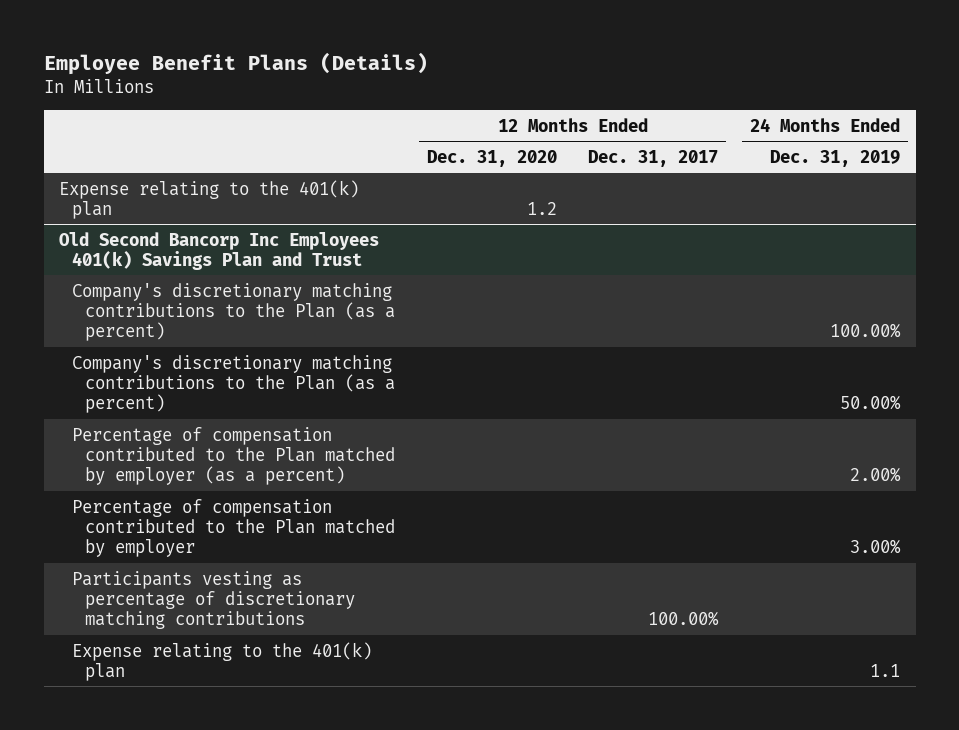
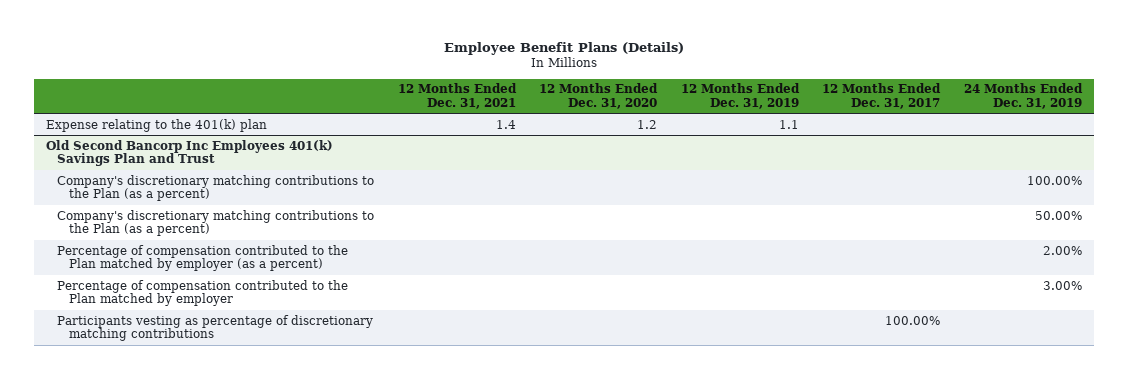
none -> [397,83,517,110] 12 Months Ended Dec. 31, 2021
none -> [680,83,800,110] 12 Months Ended Dec. 31, 2019
[72,641,373,681] Expense relating to the 401(k) plan -> none

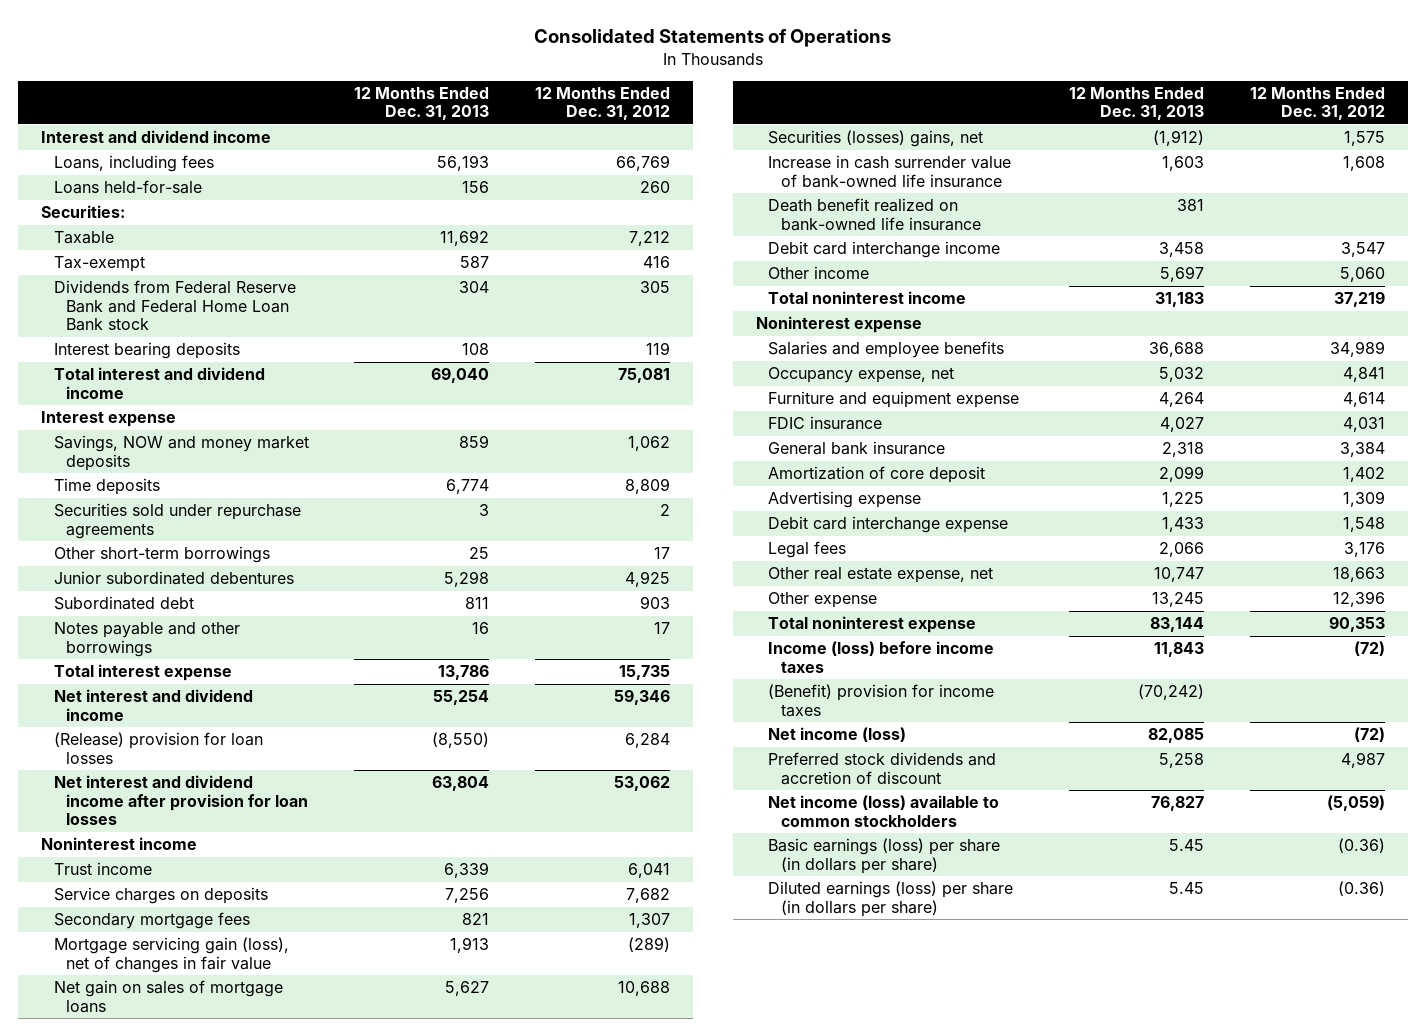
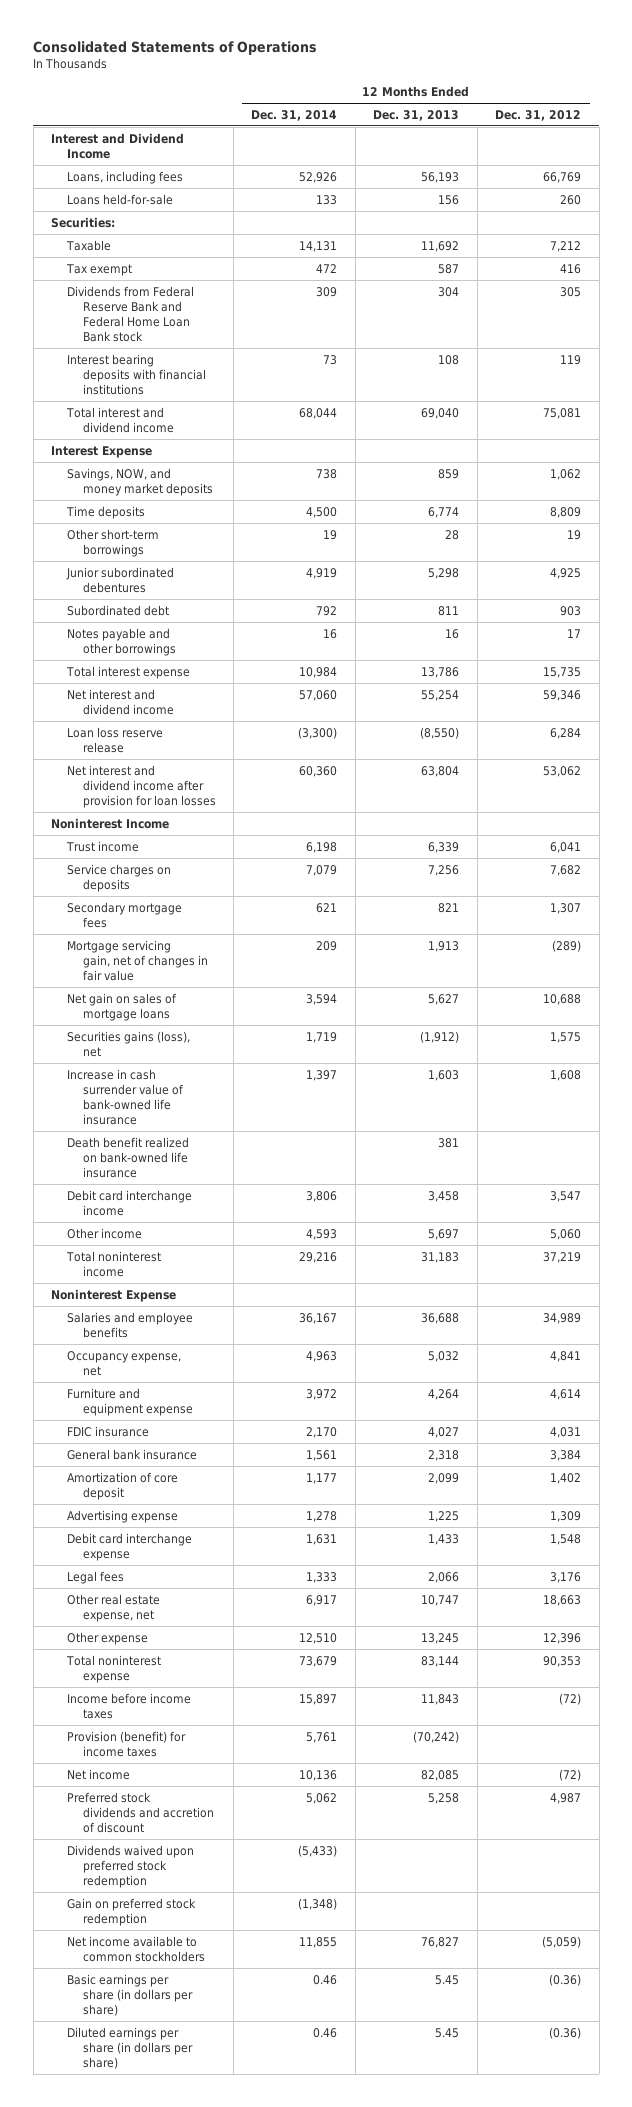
none -> [251,109,338,121] Dec. 31, 2014
[41,130,272,144] Interest and dividend income -> [51,132,185,159] Interest and Dividend Income
[53,256,145,273] Tax-exempt -> [65,263,132,276] Tax exempt
[53,342,240,360] Interest bearing deposits -> [66,353,206,396] Interest bearing deposits with financial institutions
[41,411,177,428] Interest expense -> [51,445,153,458] Interest Expense
[53,435,309,471] Savings, NOW and money market deposits -> [66,467,213,496] Savings, NOW, and money market deposits
[53,503,301,539] Securities sold under repurchase agreements -> none
[469,547,490,560] 25 -> [445,529,460,540] 28
[654,547,671,560] 17 -> [567,529,582,540] 19
[53,732,263,764] (Release) provision for loan losses -> [66,726,163,753] Loan loss reserve release
[41,837,198,851] Noninterest income -> [51,817,170,829] Noninterest Income
[53,937,289,973] Mortgage servicing gain (loss), net of changes in fair value -> [66,939,208,982] Mortgage servicing gain, net of changes in fair value
[768,130,984,148] Securities (losses) gains, net -> [66,1030,190,1057] Securities gains (loss), net
[756,316,923,334] Noninterest expense -> [51,1288,177,1302] Noninterest Expense
[768,641,995,673] Income (loss) before income taxes -> [66,1692,191,1719] Income before income taxes
[768,684,995,717] (Benefit) provision for income taxes -> [66,1730,186,1757] Provision (benefit) for income taxes
[768,727,907,743] Net income (loss) -> [66,1768,130,1780] Net income
none -> [66,1844,194,1889] Dividends waived upon preferred stock redemption
none -> [66,1897,196,1926] Gain on preferred stock redemption
[768,795,1000,827] Net income (loss) available to common stockholders -> [66,1935,205,1962] Net income available to common stockholders
[768,838,1001,874] Basic earnings (loss) per share (in dollars per share) -> [66,1973,193,2017] Basic earnings per share (in dollars per share)
[768,881,1014,917] Diluted earnings (loss) per share (in dollars per share) -> [66,2026,193,2070] Diluted earnings per share (in dollars per share)

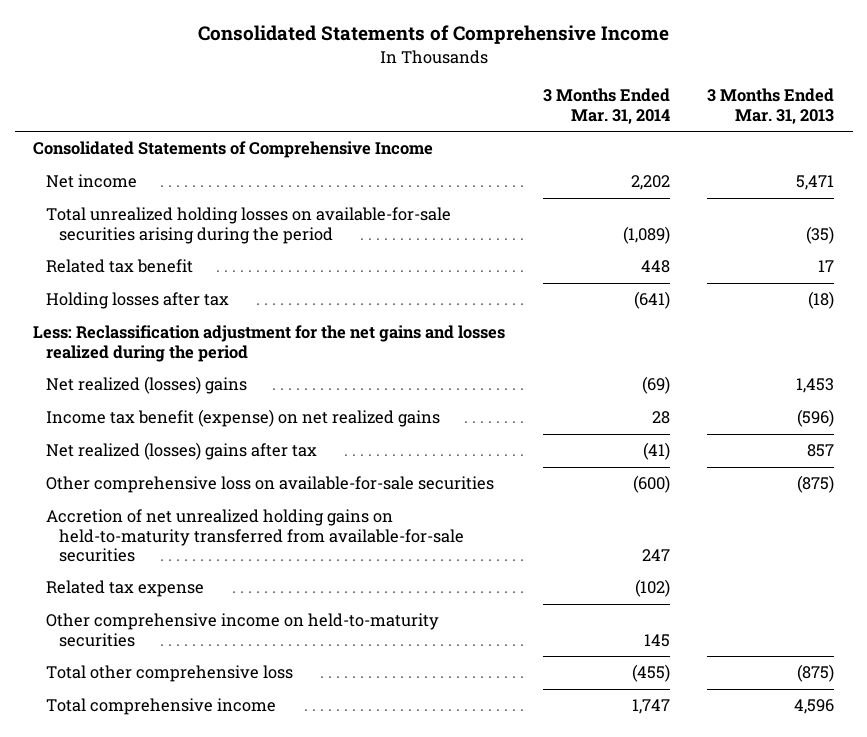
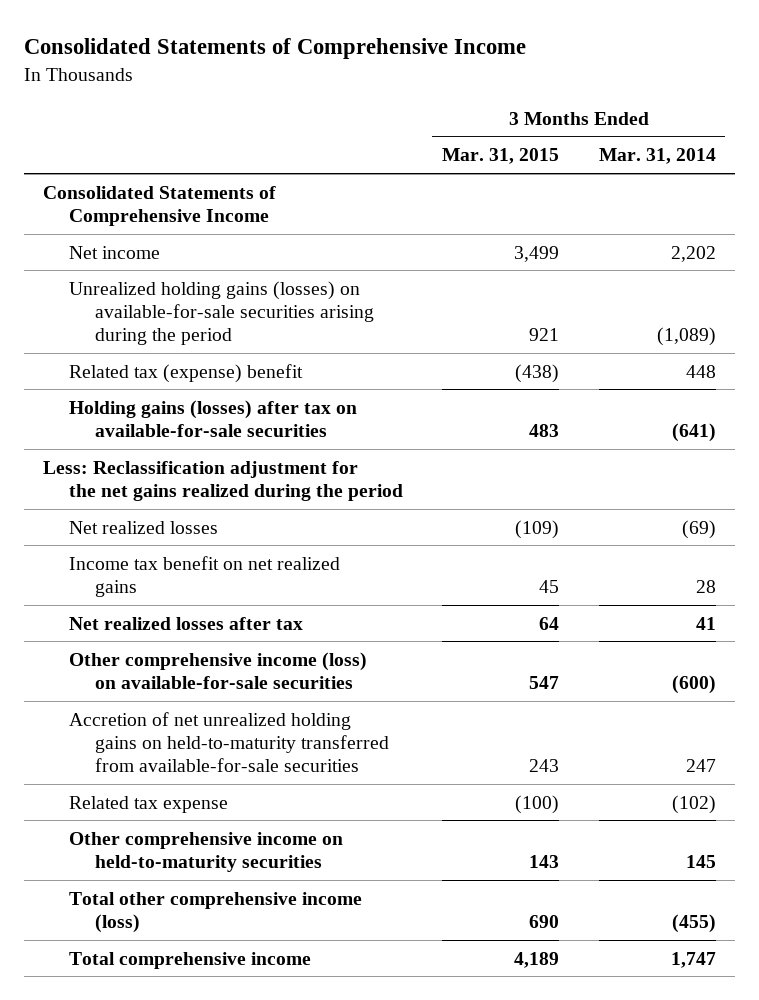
[706,88,834,124] 3 Months Ended Mar. 31, 2013 -> none
none -> [442,148,560,165] Mar. 31, 2015
[46,207,452,244] Total unrealized holding losses on available-for-sale securities arising during the period -> [68,280,374,345] Unrealized holding gains (losses) on available-for-sale securities arising during the period
[46,259,194,274] Related tax benefit -> [68,363,303,383] Related tax (expense) benefit
[46,292,230,310] Holding losses after tax -> [68,399,357,437] Holding gains (losses) after tax on available-for-sale securities
[33,325,506,362] Less: Reclassification adjustment for the net gains and losses realized during the period -> [43,460,403,501] Less: Reclassification adjustment for the net gains realized during the period
[46,376,248,395] Net realized (losses) gains -> [68,520,218,534] Net realized losses
[46,409,441,428] Income tax benefit (expense) on net realized gains -> [68,555,340,597] Income tax benefit on net realized gains
[46,442,318,461] Net realized (losses) gains after tax -> [68,616,303,630] Net realized losses after tax
[642,442,670,461] (41) -> [695,616,716,630] 41
[46,476,495,494] Other comprehensive loss on available-for-sale securities -> [68,651,367,689] Other comprehensive income (loss) on available-for-sale securities
[46,665,294,683] Total other comprehensive loss -> [68,891,362,933] Total other comprehensive income (loss)

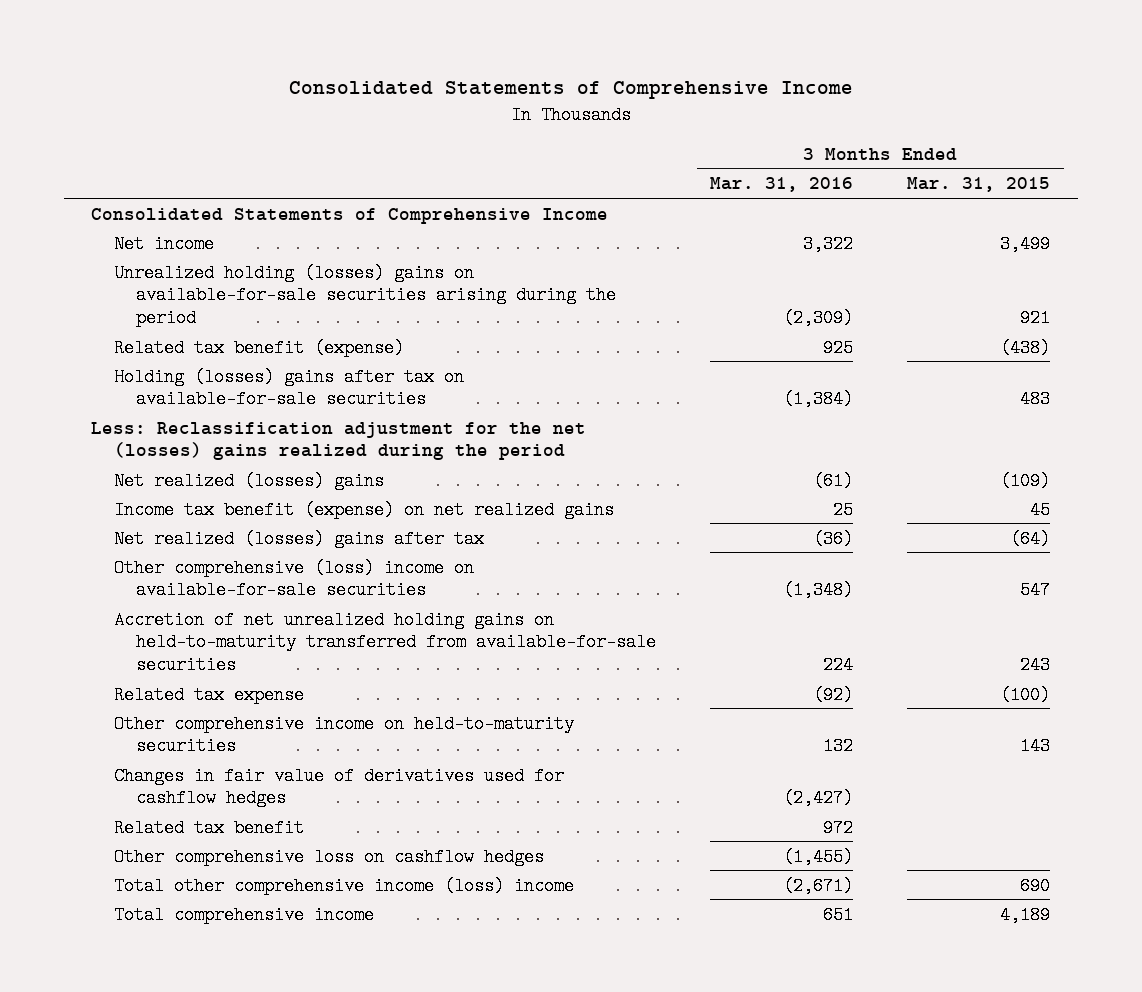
[598,148,716,165] Mar. 31, 2014 -> none
none -> [710,177,854,193] Mar. 31, 2016
[68,280,374,345] Unrealized holding gains (losses) on available-for-sale securities arising during the period -> [113,263,616,328] Unrealized holding (losses) gains on available-for-sale securities arising during the period
[68,363,303,383] Related tax (expense) benefit -> [113,338,404,357] Related tax benefit (expense)
[68,399,357,437] Holding gains (losses) after tax on available-for-sale securities -> [113,367,464,409] Holding (losses) gains after tax on available-for-sale securities
[43,460,403,501] Less: Reclassification adjustment for the net gains realized during the period -> [91,421,587,461] Less: Reclassification adjustment for the net (losses) gains realized during the period
[68,520,218,534] Net realized losses -> [113,471,384,490] Net realized (losses) gains
[68,555,340,597] Income tax benefit on net realized gains -> [113,500,614,519] Income tax benefit (expense) on net realized gains
[68,616,303,630] Net realized losses after tax -> [113,529,484,548] Net realized (losses) gains after tax
[539,616,560,630] 64 -> [1010,529,1051,548] (64)
[68,651,367,689] Other comprehensive income (loss) on available-for-sale securities -> [113,558,474,600] Other comprehensive (loss) income on available-for-sale securities
none -> [113,766,564,808] Changes in fair value of derivatives used for cashflow hedges
none -> [113,818,304,837] Related tax benefit
none -> [113,847,544,866] Other comprehensive loss on cashflow hedges
[68,891,362,933] Total other comprehensive income (loss) -> [113,876,574,895] Total other comprehensive income (loss) income

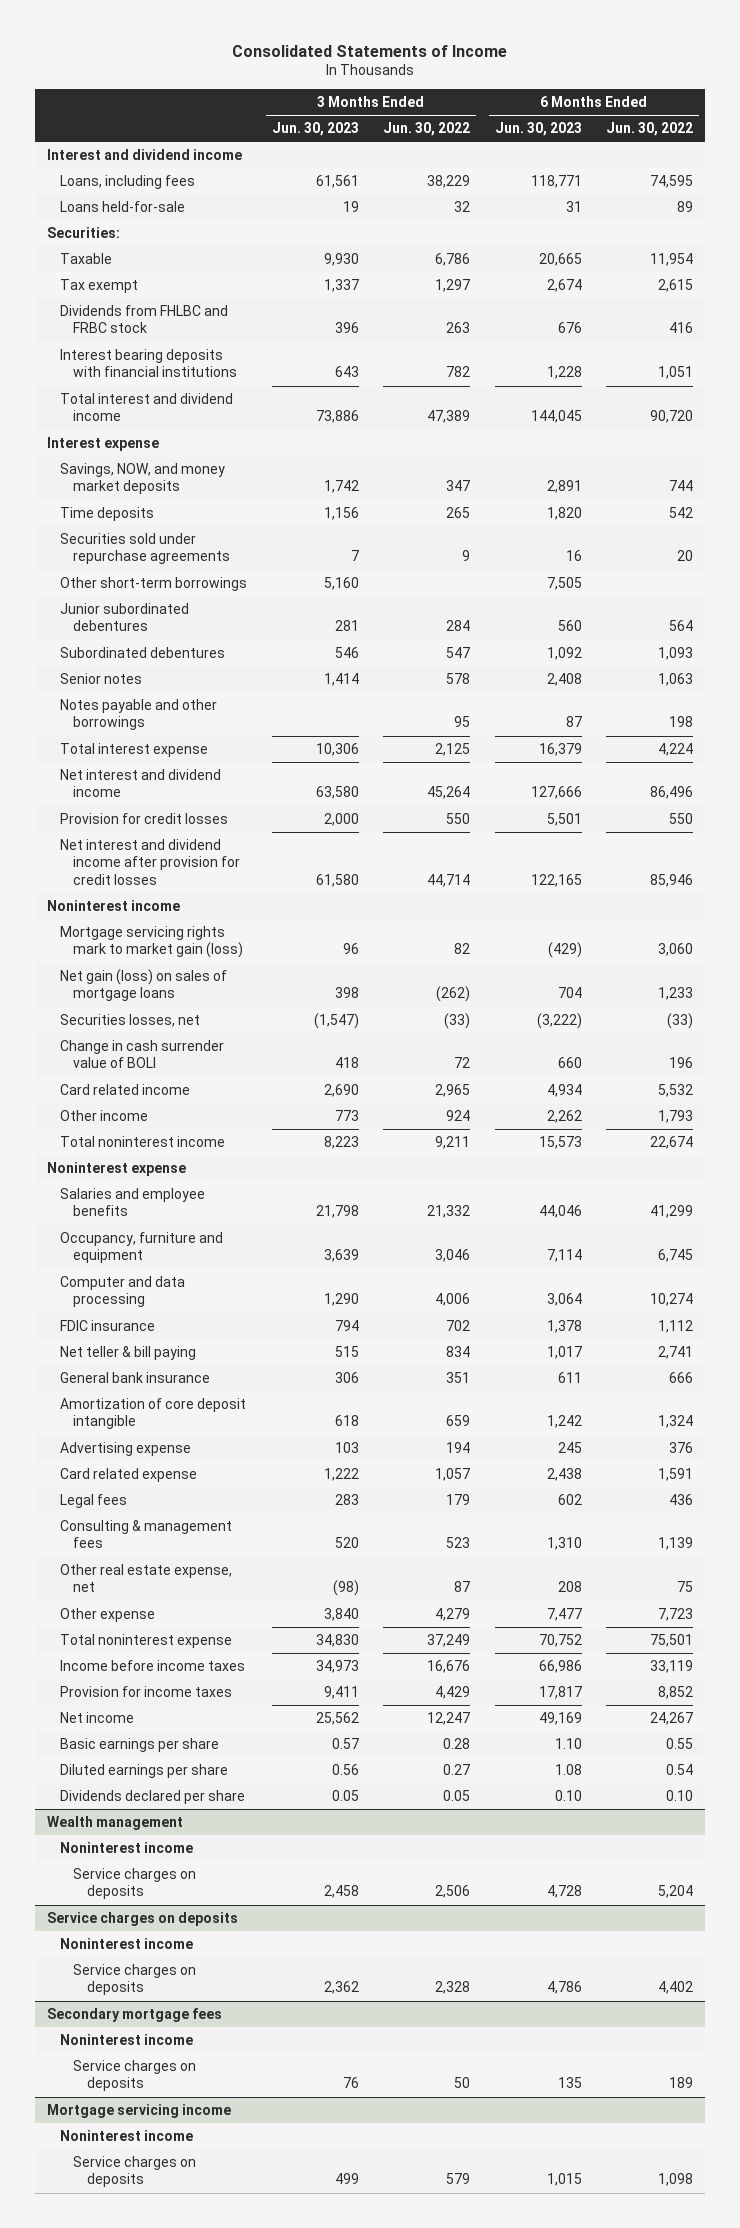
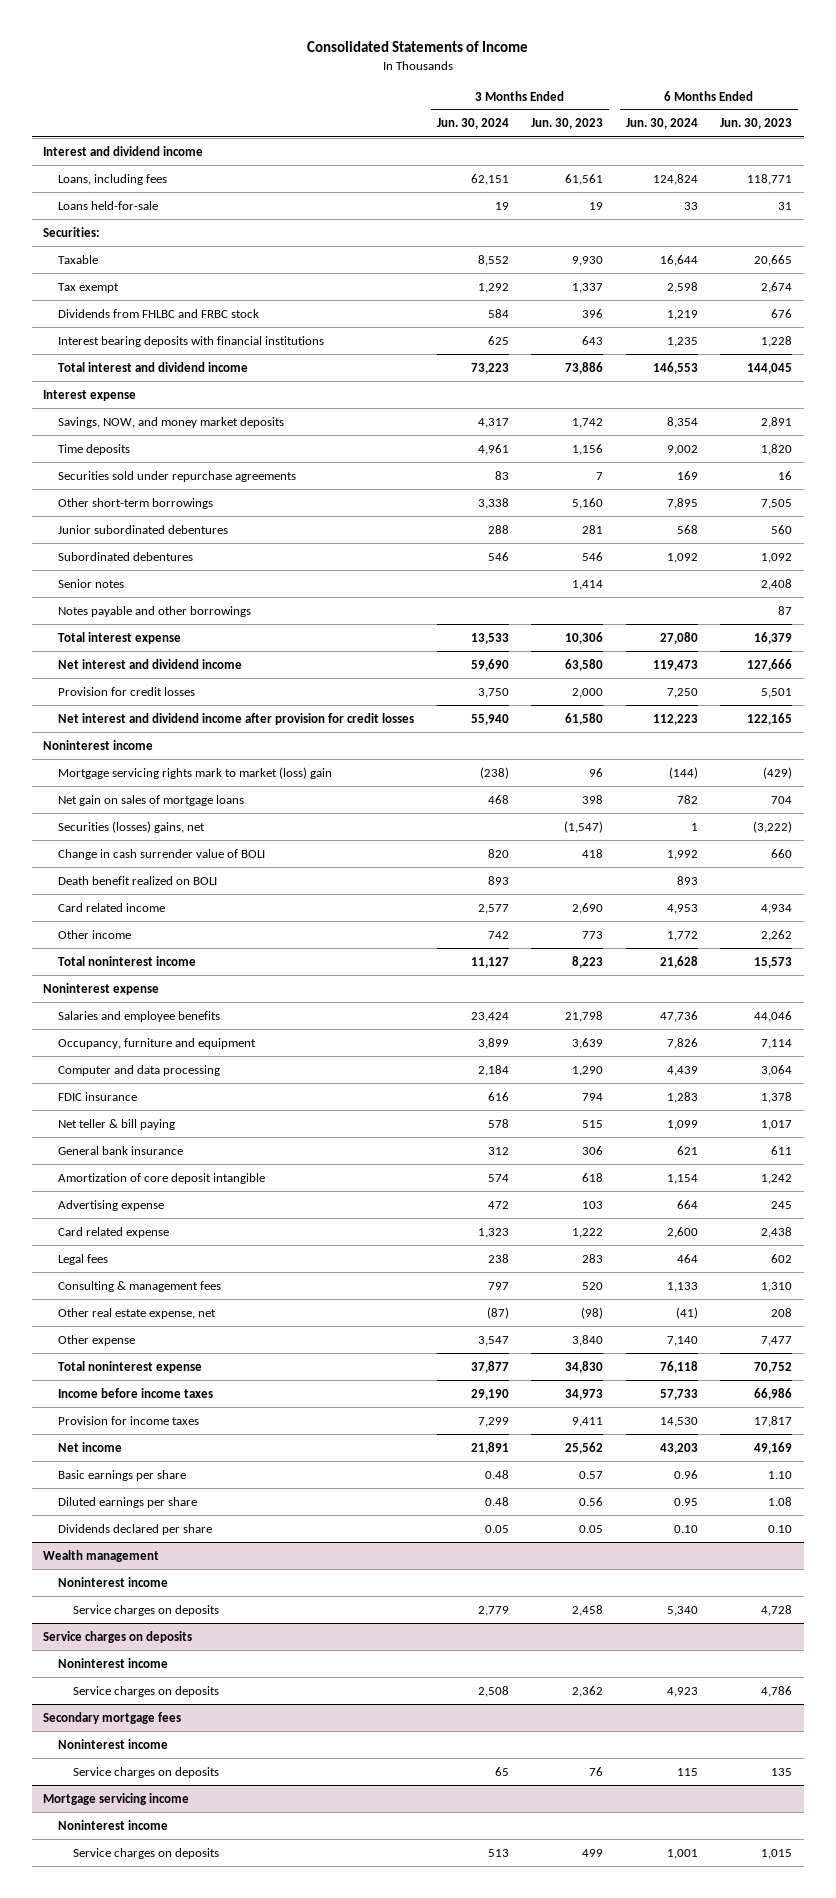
[383,122,471,137] Jun. 30, 2022 -> none
[606,122,694,137] Jun. 30, 2022 -> none
none -> [436,118,509,130] Jun. 30, 2024
none -> [625,118,698,130] Jun. 30, 2024
[60,925,244,959] Mortgage servicing rights mark to market gain (loss) -> [58,766,333,779] Mortgage servicing rights mark to market (loss) gain
[60,968,228,1002] Net gain (loss) on sales of mortgage loans -> [58,794,245,806] Net gain on sales of mortgage loans
[60,1013,201,1027] Securities losses, net -> [58,820,206,833] Securities (losses) gains, net
none -> [58,875,218,885] Death benefit realized on BOLI

